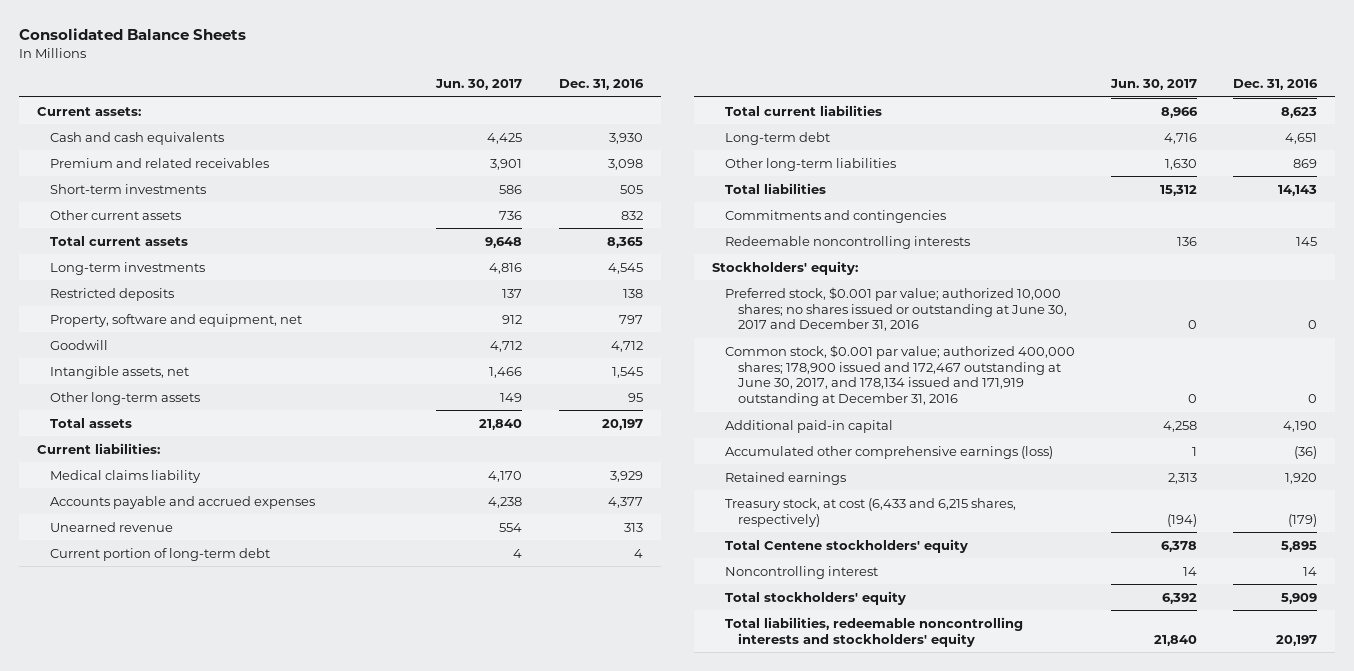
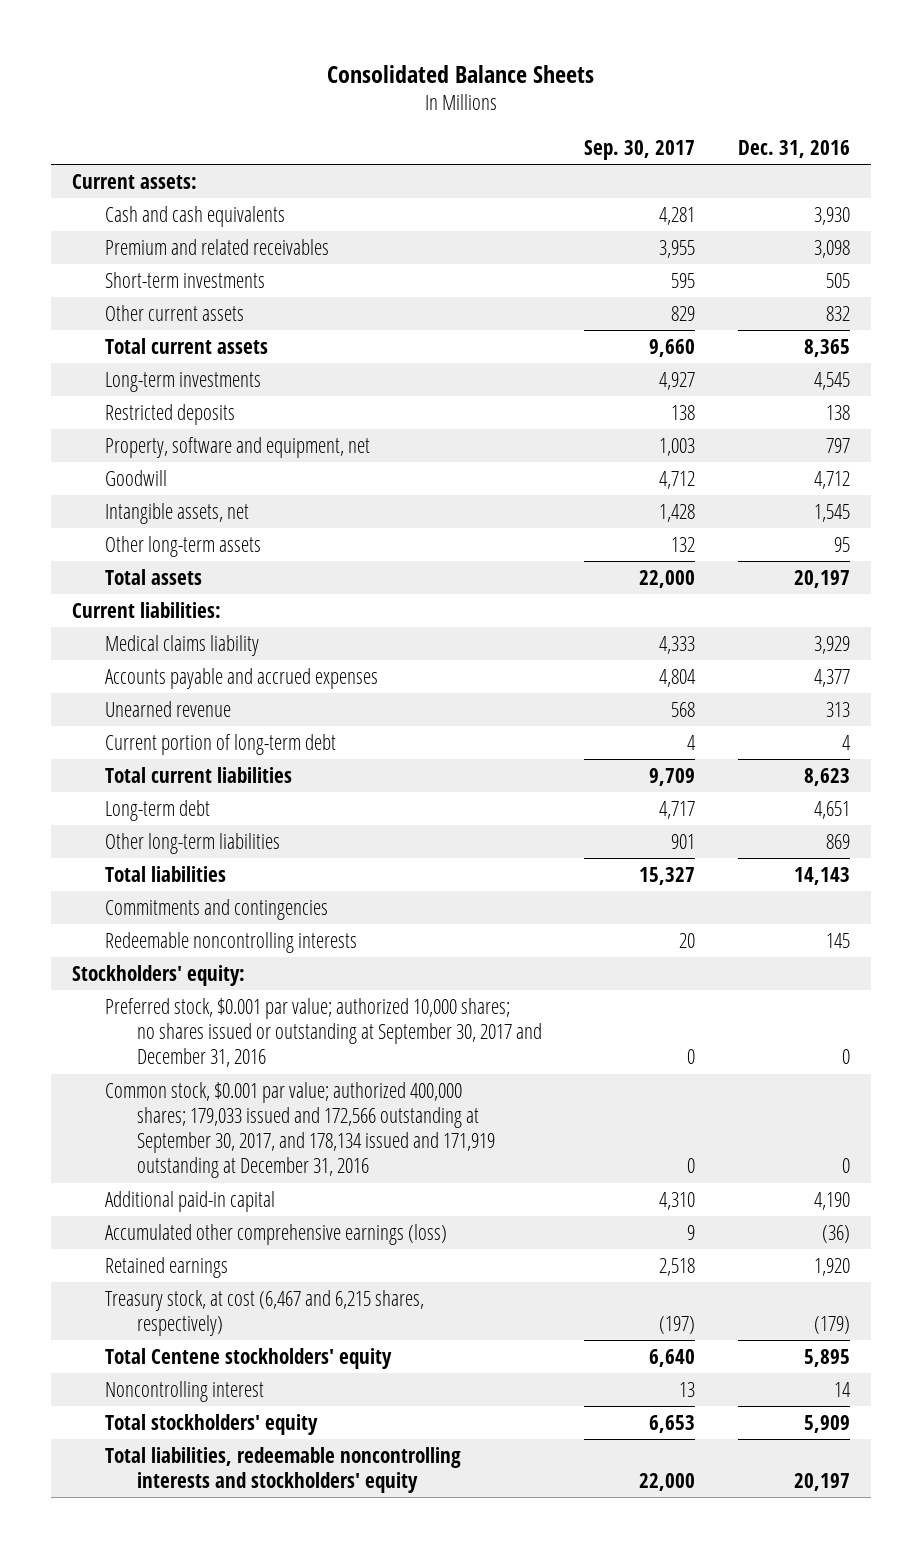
[435,79,523,91] Jun. 30, 2017 -> none
none -> [584,139,696,160] Sep. 30, 2017
[724,286,1067,332] Preferred stock, $0.001 par value; authorized 10,000 shares; no shares issued or outstanding at June 30, 2017 and December 31, 2016 -> [104,997,543,1068] Preferred stock, $0.001 par value; authorized 10,000 shares; no shares issued or outstanding at September 30, 2017 and December 31, 2016
[724,344,1075,407] Common stock, $0.001 par value; authorized 400,000 shares; 178,900 issued and 172,467 outstanding at June 30, 2017, and 178,134 issued and 171,919 outstanding at December 31, 2016 -> [104,1081,496,1179] Common stock, $0.001 par value; authorized 400,000 shares; 179,033 issued and 172,566 outstanding at September 30, 2017, and 178,134 issued and 171,919 outstanding at December 31, 2016
[724,497,1016,527] Treasury stock, at cost (6,433 and 6,215 shares, respectively) -> [104,1289,424,1337] Treasury stock, at cost (6,467 and 6,215 shares, respectively)

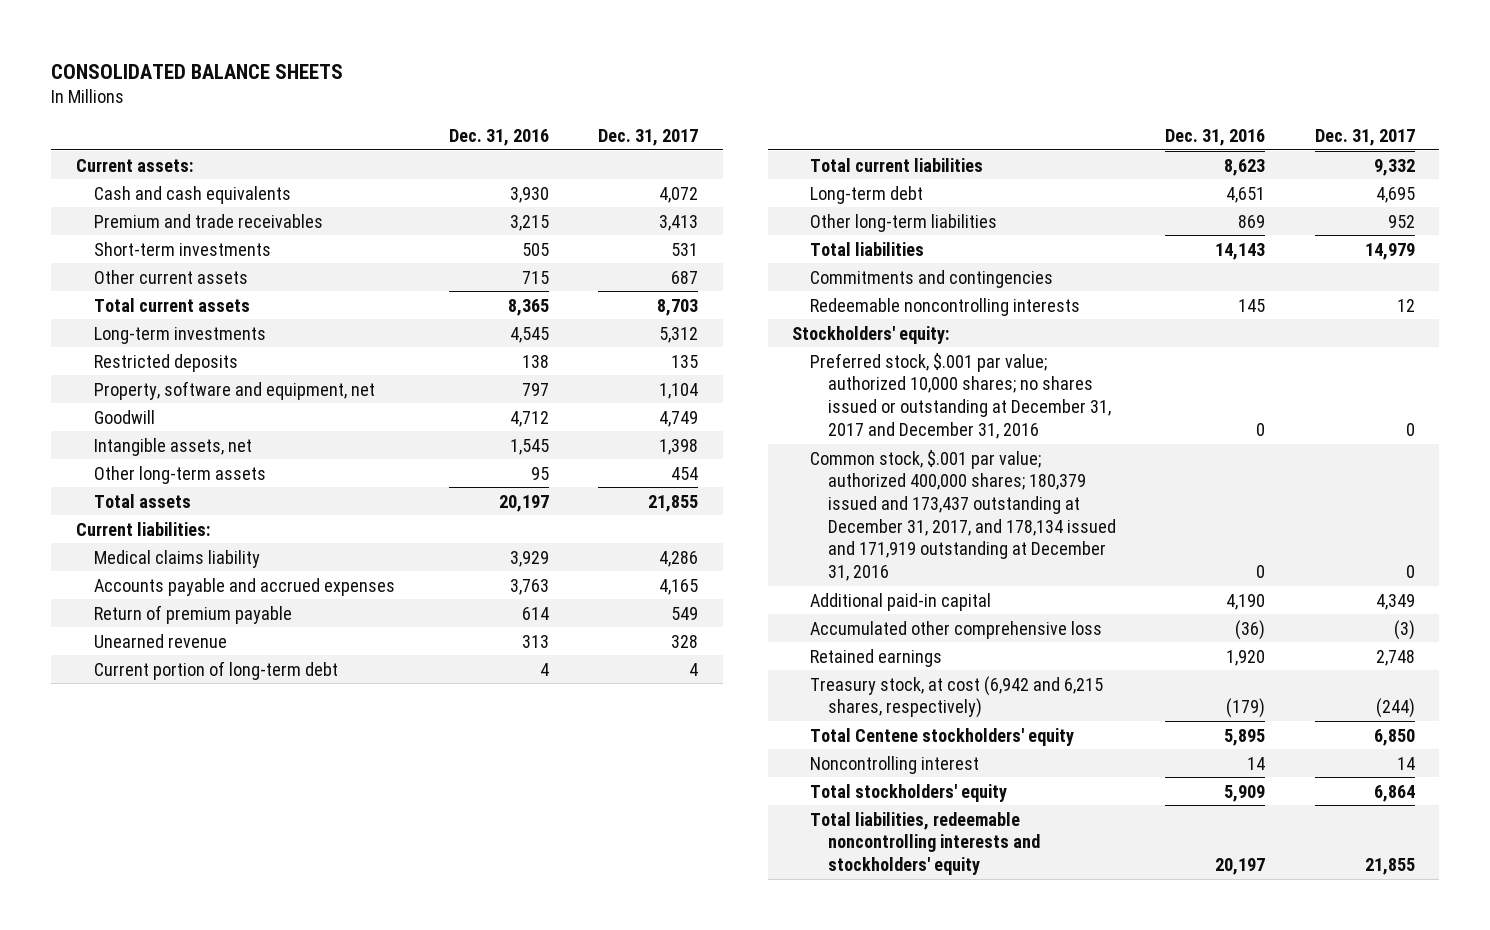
[327,64,595,83] Consolidated Balance Sheets -> [51,64,344,80] CONSOLIDATED BALANCE SHEETS
[584,139,696,160] Sep. 30, 2017 -> none
none -> [597,128,698,146] Dec. 31, 2017
[104,238,329,255] Premium and related receivables -> [93,213,323,228] Premium and trade receivables
[813,239,850,258] 3,098 -> [509,214,549,231] 3,215
[825,305,850,321] 832 -> [521,270,549,284] 715
[813,668,850,687] 4,377 -> [509,578,549,595] 3,763
none -> [93,604,292,624] Return of premium payable
[104,997,543,1068] Preferred stock, $0.001 par value; authorized 10,000 shares; no shares issued or outstanding at September 30, 2017 and December 31, 2016 -> [810,352,1111,439] Preferred stock, $.001 par value; authorized 10,000 shares; no shares issued or outstanding at December 31, 2017 and December 31, 2016
[104,1081,496,1179] Common stock, $0.001 par value; authorized 400,000 shares; 179,033 issued and 172,566 outstanding at September 30, 2017, and 178,134 issued and 171,919 outstanding at December 31, 2016 -> [810,449,1116,582] Common stock, $.001 par value; authorized 400,000 shares; 180,379 issued and 173,437 outstanding at December 31, 2017, and 178,134 issued and 171,919 outstanding at December 31, 2016
[104,1223,447,1245] Accumulated other comprehensive earnings (loss) -> [810,620,1103,639] Accumulated other comprehensive loss
[104,1289,424,1337] Treasury stock, at cost (6,467 and 6,215 shares, respectively) -> [810,675,1104,719] Treasury stock, at cost (6,942 and 6,215 shares, respectively)

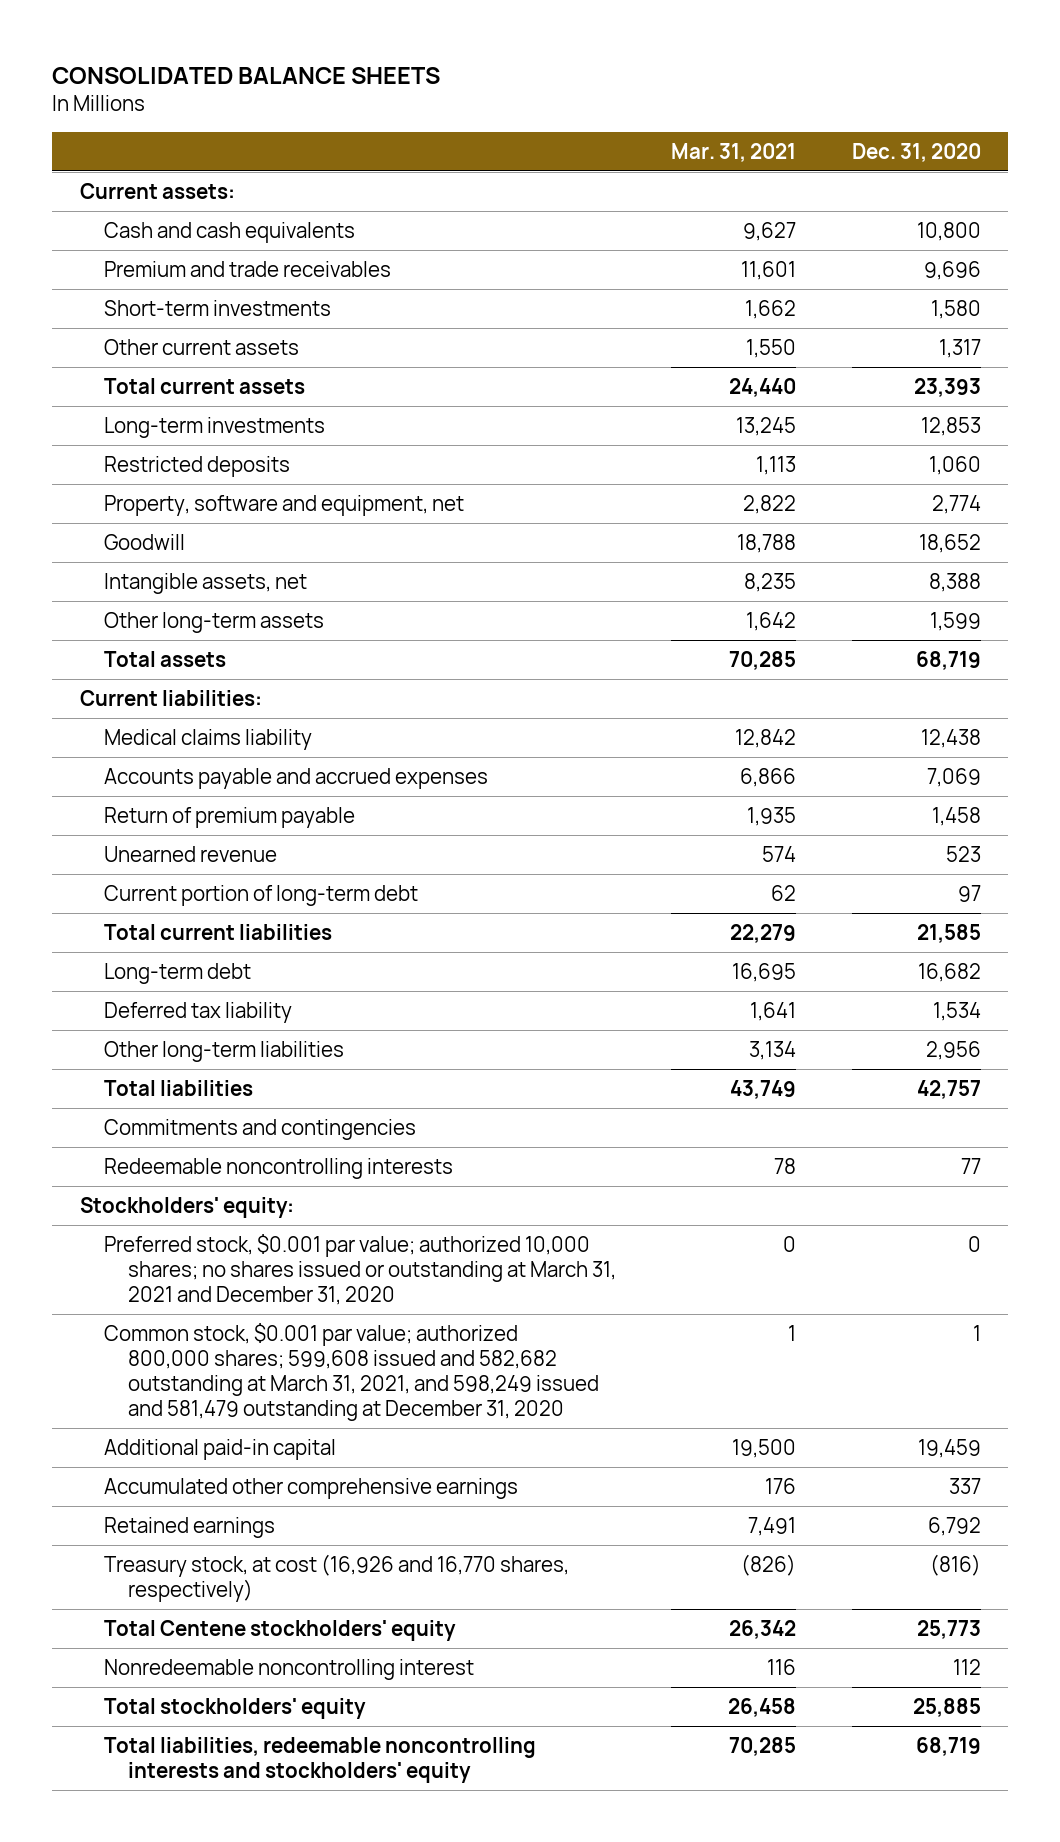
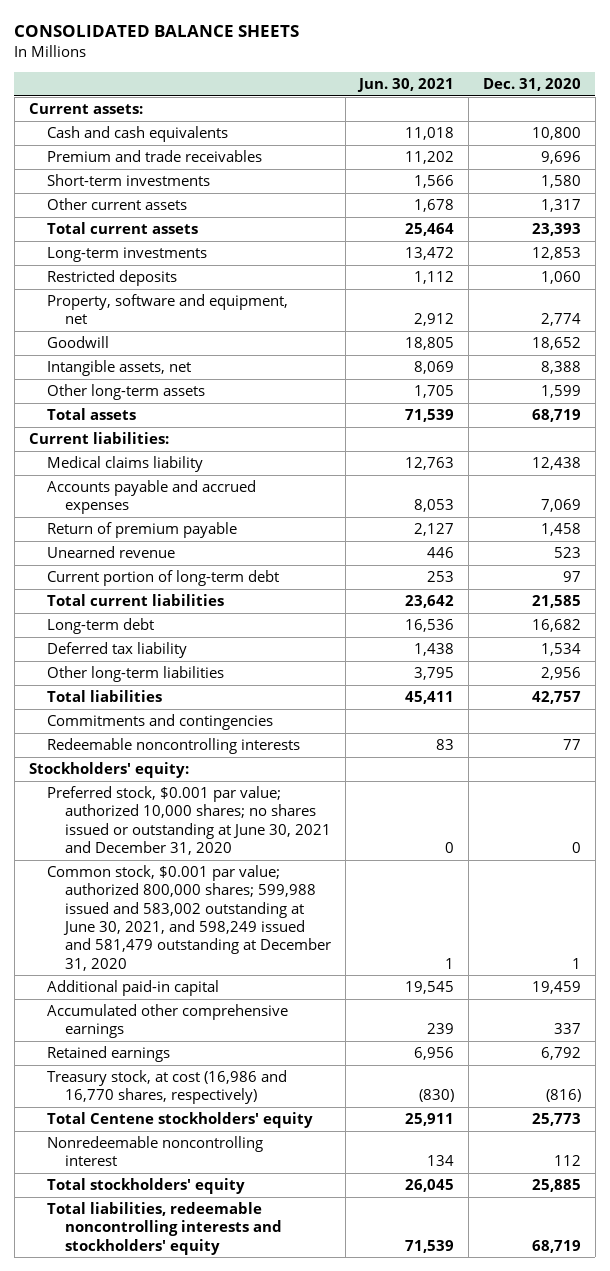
[671,142,797,162] Mar. 31, 2021 -> none
none -> [357,78,455,93] Jun. 30, 2021
[103,1233,617,1305] Preferred stock, $0.001 par value; authorized 10,000 shares; no shares issued or outstanding at March 31, 2021 and December 31, 2020 -> [46,786,331,855] Preferred stock, $0.001 par value; authorized 10,000 shares; no shares issued or outstanding at June 30, 2021 and December 31, 2020
[103,1322,600,1422] Common stock, $0.001 par value; authorized 800,000 shares; 599,608 issued and 582,682 outstanding at March 31, 2021, and 598,249 issued and 581,479 outstanding at December 31, 2020 -> [46,865,331,971] Common stock, $0.001 par value; authorized 800,000 shares; 599,988 issued and 583,002 outstanding at June 30, 2021, and 598,249 issued and 581,479 outstanding at December 31, 2020
[103,1553,569,1602] Treasury stock, at cost (16,926 and 16,770 shares, respectively) -> [46,1070,287,1105] Treasury stock, at cost (16,986 and 16,770 shares, respectively)

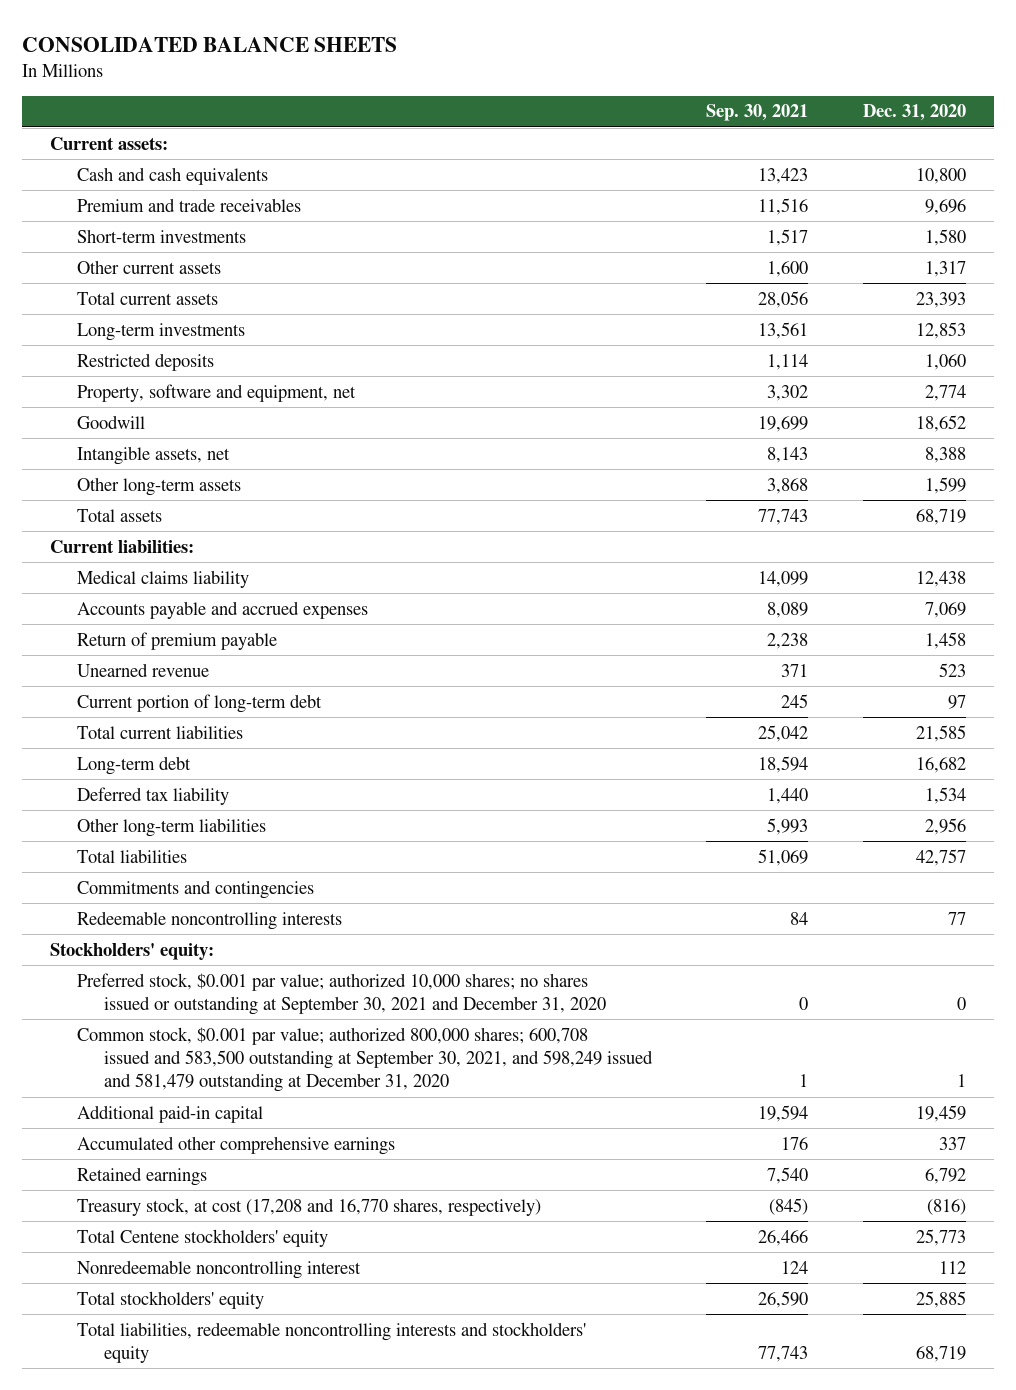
[357,78,455,93] Jun. 30, 2021 -> none
none -> [706,104,809,122] Sep. 30, 2021
[46,786,331,855] Preferred stock, $0.001 par value; authorized 10,000 shares; no shares issued or outstanding at June 30, 2021 and December 31, 2020 -> [76,972,606,1015] Preferred stock, $0.001 par value; authorized 10,000 shares; no shares issued or outstanding at September 30, 2021 and December 31, 2020
[46,865,331,971] Common stock, $0.001 par value; authorized 800,000 shares; 599,988 issued and 583,002 outstanding at June 30, 2021, and 598,249 issued and 581,479 outstanding at December 31, 2020 -> [76,1026,653,1093] Common stock, $0.001 par value; authorized 800,000 shares; 600,708 issued and 583,500 outstanding at September 30, 2021, and 598,249 issued and 581,479 outstanding at December 31, 2020
[46,1070,287,1105] Treasury stock, at cost (16,986 and 16,770 shares, respectively) -> [76,1197,541,1216] Treasury stock, at cost (17,208 and 16,770 shares, respectively)

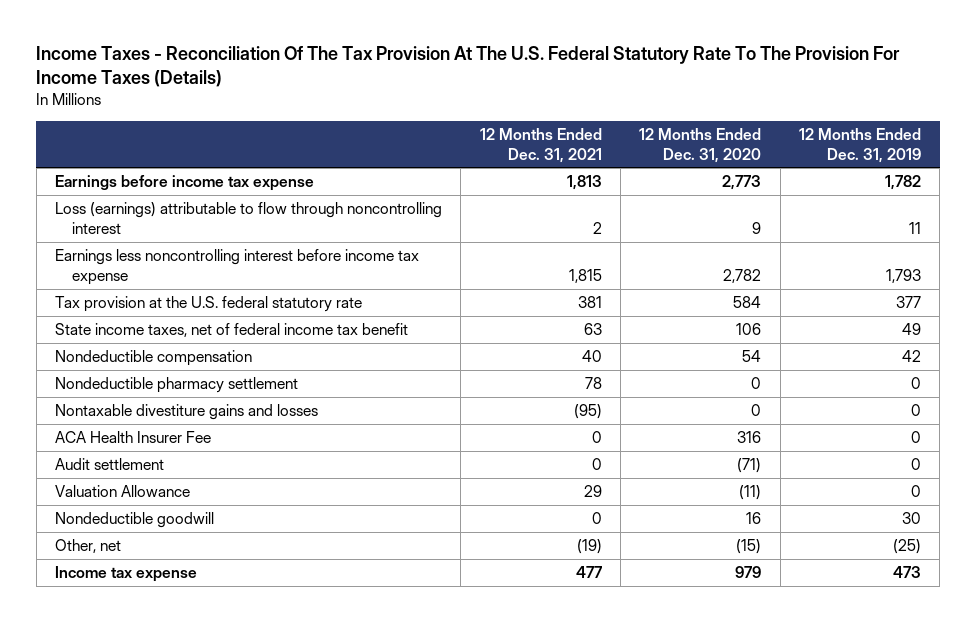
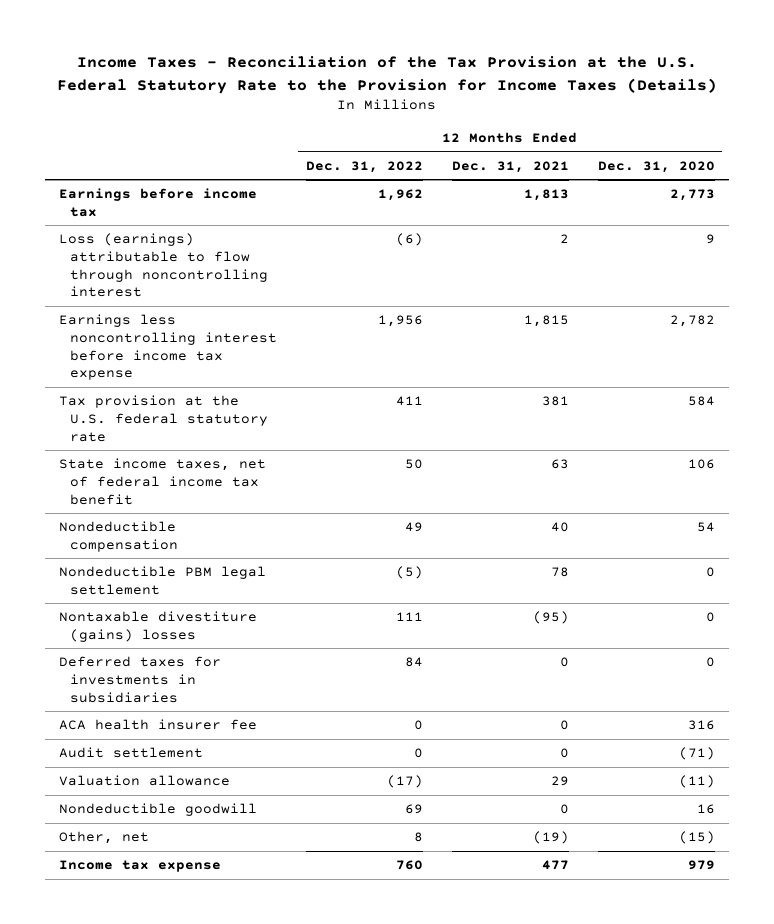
[36,46,901,88] Income Taxes - Reconciliation Of The Tax Provision At The U.S. Federal Statutory Rate To The Provision For Income Taxes (Details) -> [57,56,718,94] Income Taxes - Reconciliation of the Tax Provision at the U.S. Federal Statutory Rate to the Provision for Income Taxes (Details)
[799,127,922,163] 12 Months Ended Dec. 31, 2019 -> none
none -> [305,160,423,173] Dec. 31, 2022
[54,175,314,192] Earnings before income tax expense -> [59,188,258,217] Earnings before income tax
[54,377,298,394] Nondeductible pharmacy settlement -> [59,566,267,595] Nondeductible PBM legal settlement
[54,404,318,421] Nontaxable divestiture gains and losses -> [59,611,258,642] Nontaxable divestiture (gains) losses
none -> [59,656,222,703] Deferred taxes for investments in subsidiaries
[54,431,211,444] ACA Health Insurer Fee -> [59,719,258,731] ACA health insurer fee
[54,485,190,498] Valuation Allowance -> [59,775,231,787] Valuation allowance

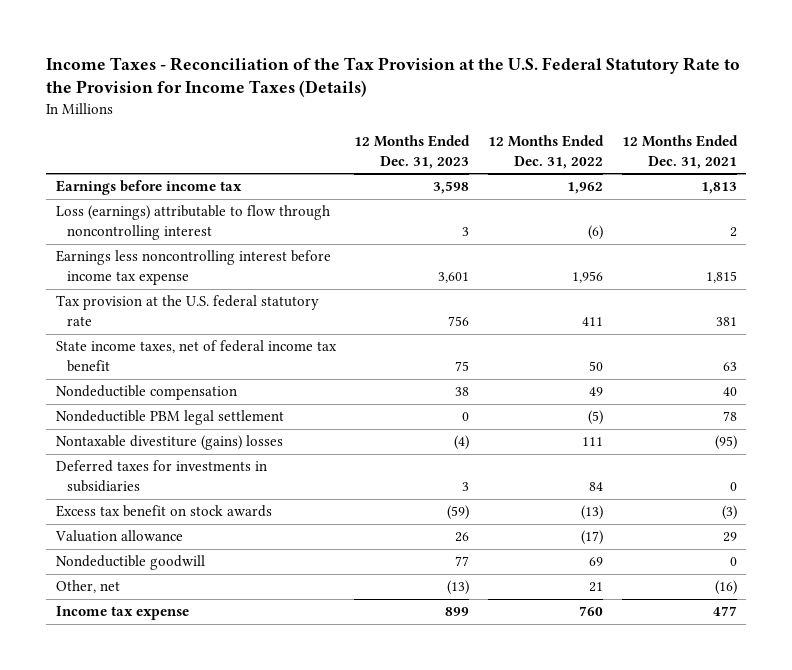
[597,160,715,173] Dec. 31, 2020 -> none
none -> [354,135,471,169] 12 Months Ended Dec. 31, 2023
[59,719,258,731] ACA health insurer fee -> none
[59,747,204,759] Audit settlement -> none
none -> [55,505,272,518] Excess tax benefit on stock awards
[413,832,423,843] 8 -> [589,582,604,593] 21
[532,831,569,845] (19) -> [714,580,737,596] (16)

